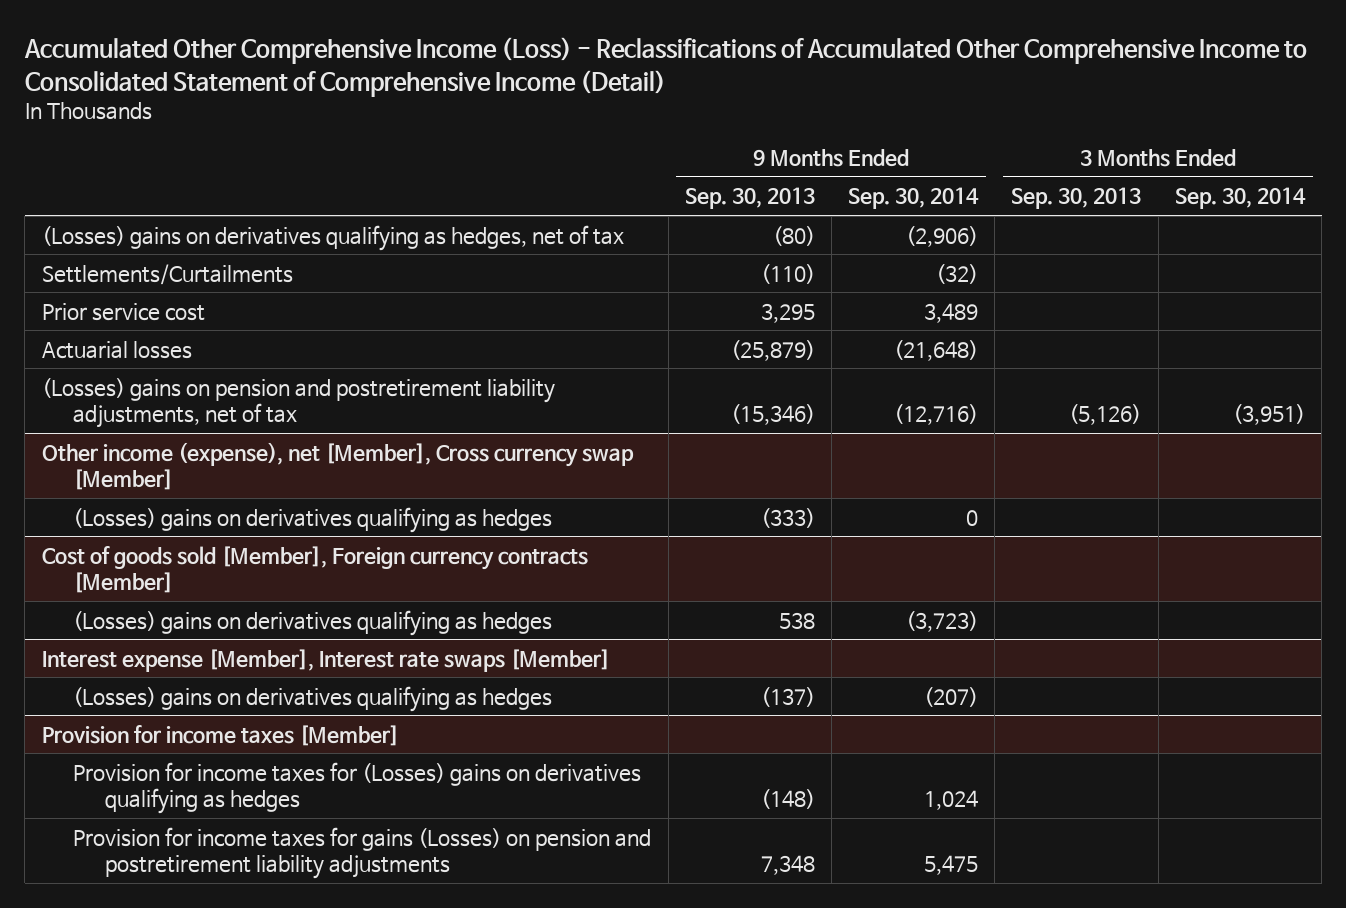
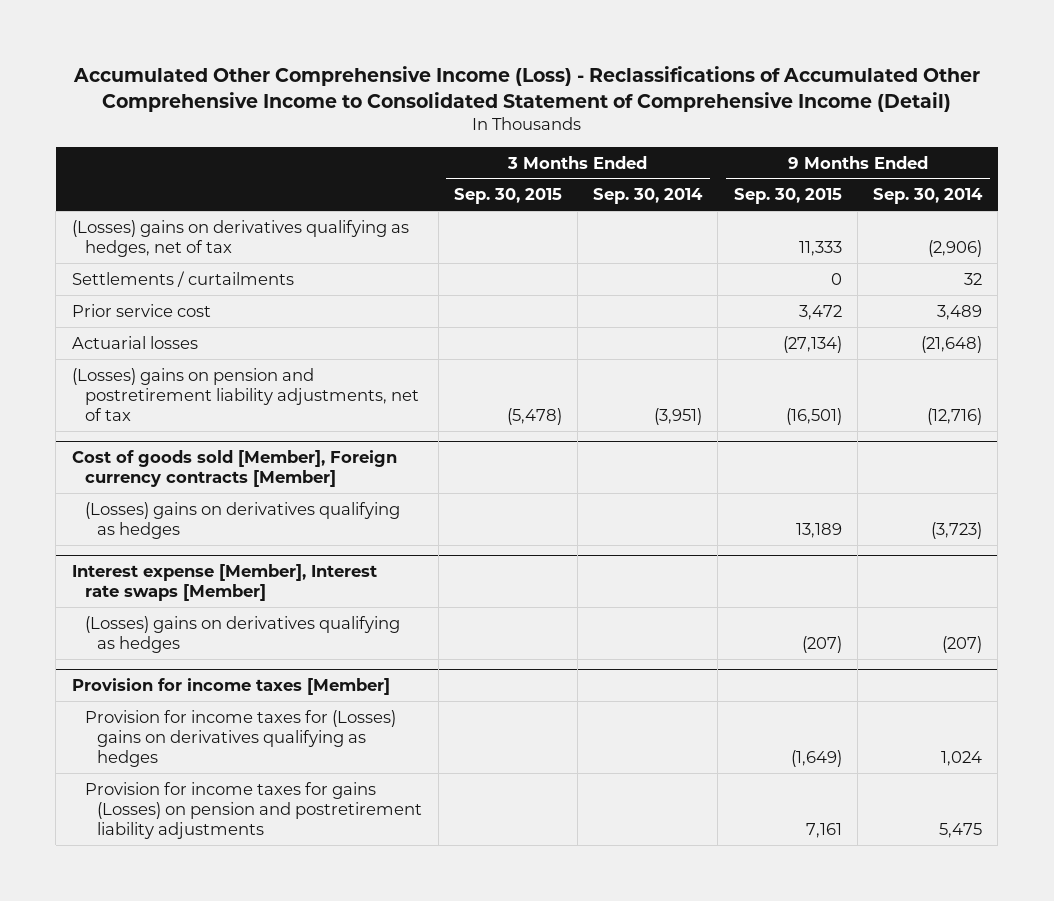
[684,187,815,210] Sep. 30, 2013 -> none
[1011,187,1142,210] Sep. 30, 2013 -> none
none -> [453,188,562,205] Sep. 30, 2015
none -> [733,188,842,205] Sep. 30, 2015
[41,263,293,285] Settlements/Curtailments -> [71,270,294,287] Settlements / curtailments
[936,263,979,284] (32) -> [963,272,982,285] 32
[41,441,634,490] Other income (expense), net [Member], Cross currency swap [Member] -> none
[73,506,553,533] (Losses) gains on derivatives qualifying as hedges -> none

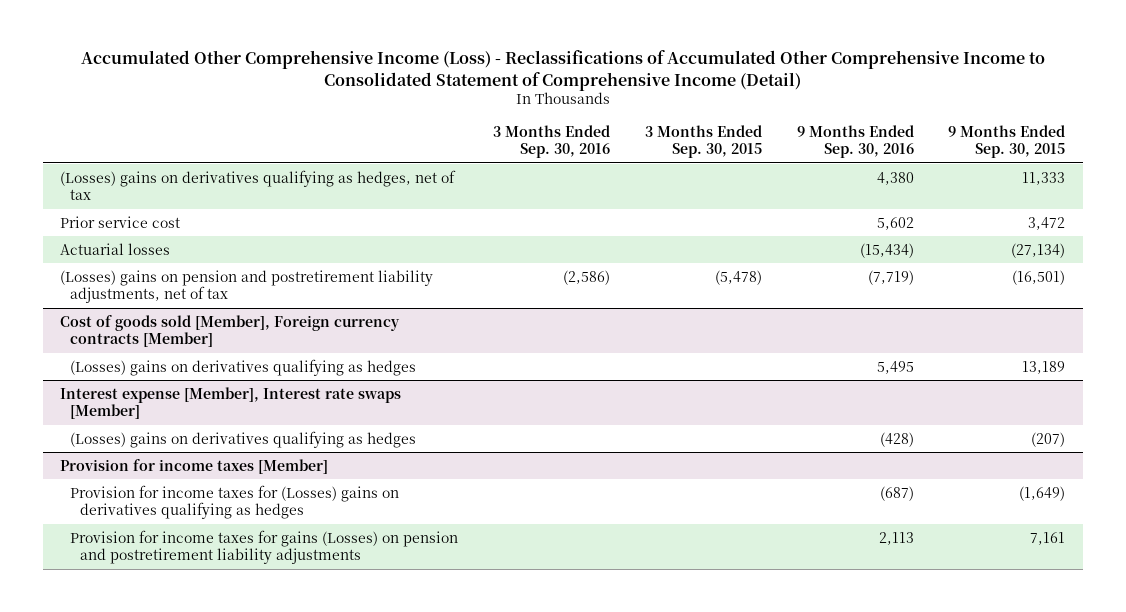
[593,188,704,205] Sep. 30, 2014 -> none
[872,188,983,205] Sep. 30, 2014 -> none
none -> [493,124,611,159] 3 Months Ended Sep. 30, 2016
none -> [796,124,914,159] 9 Months Ended Sep. 30, 2016
[71,270,294,287] Settlements / curtailments -> none

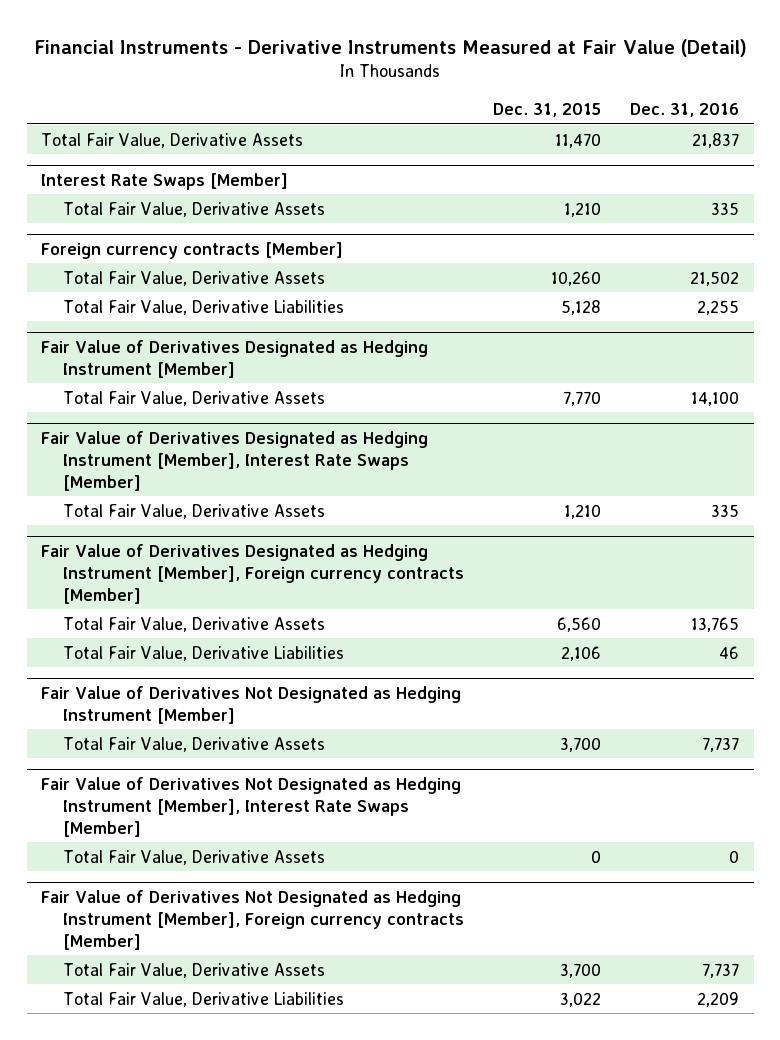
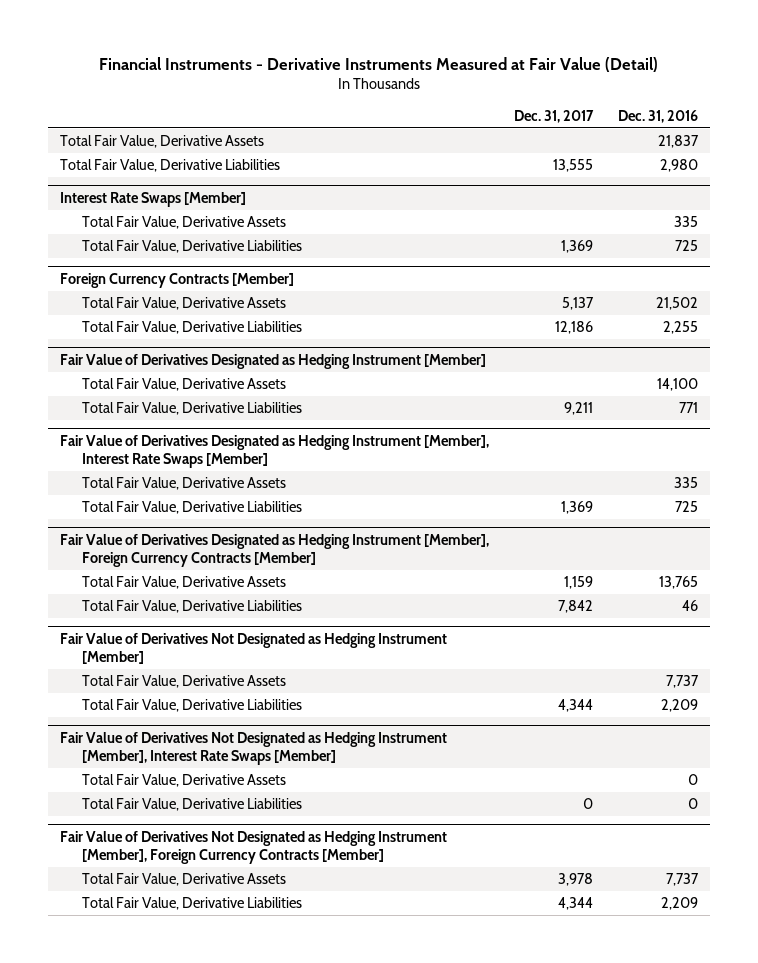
[493,102,602,117] Dec. 31, 2015 -> none
none -> [514,109,595,123] Dec. 31, 2017
none -> [60,159,281,173] Total Fair Value, Derivative Liabilities
none -> [82,240,303,254] Total Fair Value, Derivative Liabilities
[41,241,344,259] Foreign currency contracts [Member] -> [60,273,295,289] Foreign Currency Contracts [Member]
none -> [82,402,303,416] Total Fair Value, Derivative Liabilities
none -> [82,501,303,515] Total Fair Value, Derivative Liabilities
[41,543,465,604] Fair Value of Derivatives Designated as Hedging Instrument [Member], Foreign currency contracts [Member] -> [60,534,490,567] Fair Value of Derivatives Designated as Hedging Instrument [Member], Foreign Currency Contracts [Member]
none -> [82,699,303,713] Total Fair Value, Derivative Liabilities
none -> [82,798,303,812] Total Fair Value, Derivative Liabilities
[41,889,465,950] Fair Value of Derivatives Not Designated as Hedging Instrument [Member], Foreign currency contracts [Member] -> [60,831,448,864] Fair Value of Derivatives Not Designated as Hedging Instrument [Member], Foreign Currency Contracts [Member]

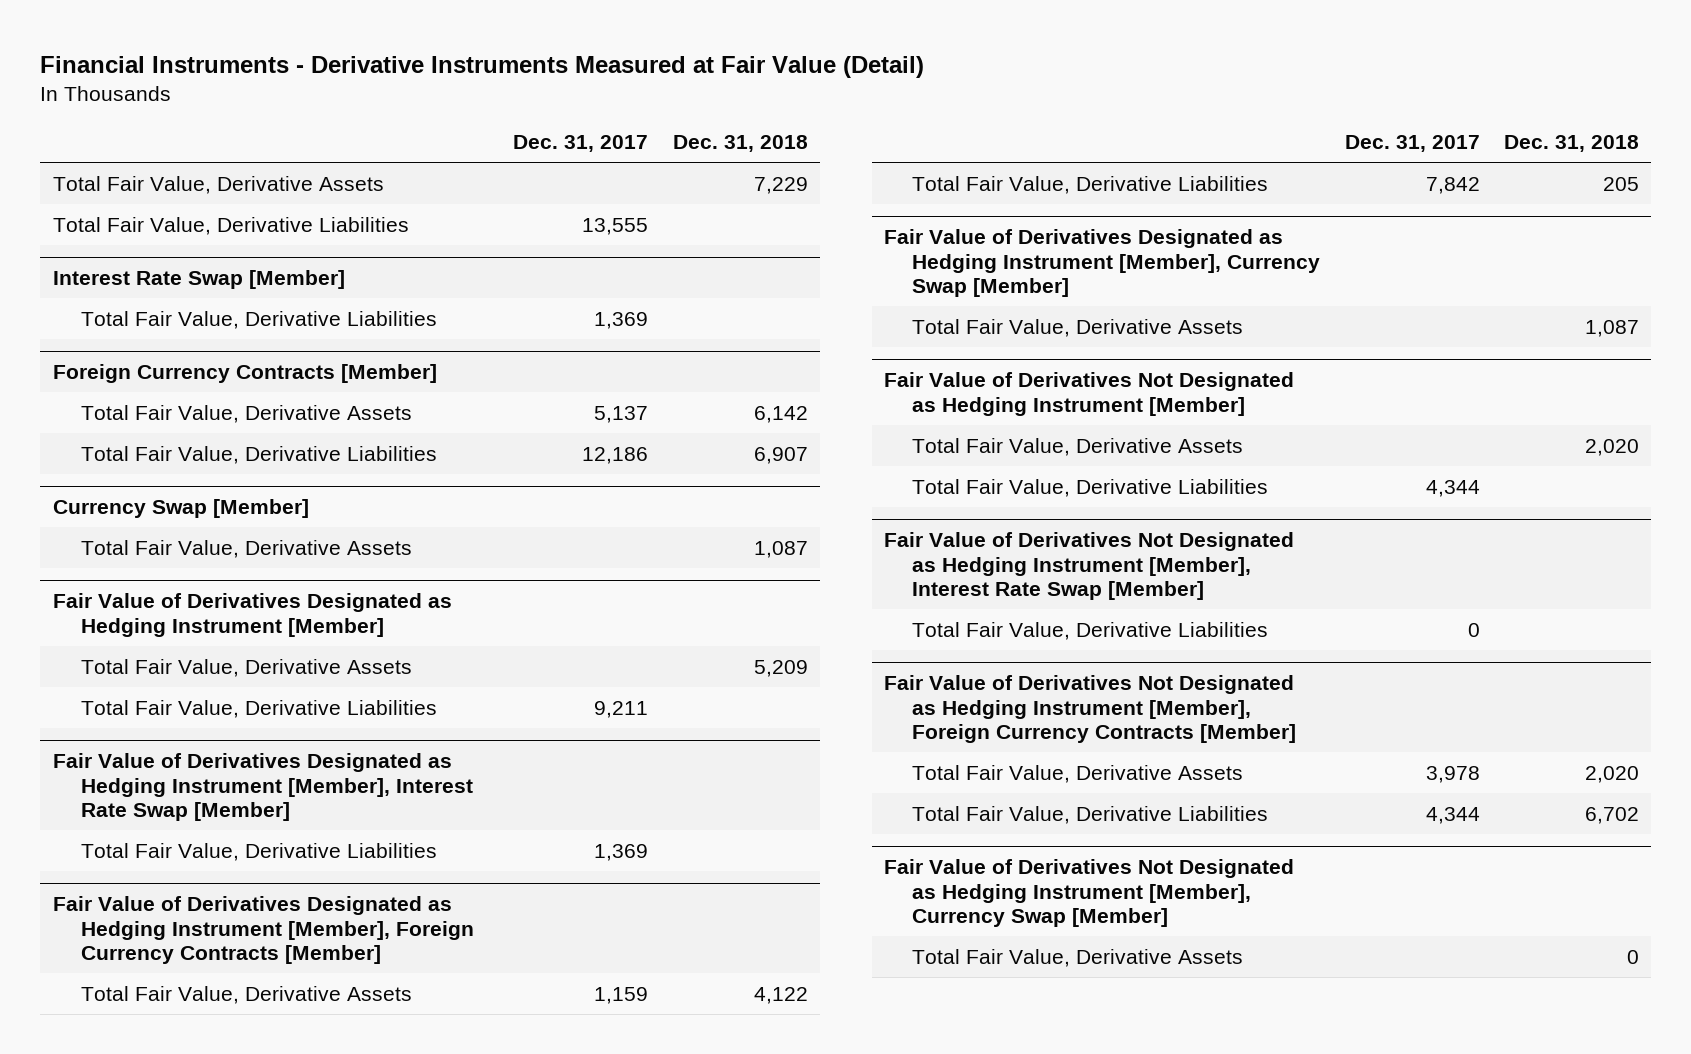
[617,109,698,123] Dec. 31, 2016 -> none
none -> [672,135,808,153] Dec. 31, 2018
[82,216,287,230] Total Fair Value, Derivative Assets -> none
[60,192,247,208] Interest Rate Swaps [Member] -> [52,269,345,289] Interest Rate Swap [Member]
none -> [52,498,309,518] Currency Swap [Member]
none -> [80,539,412,558] Total Fair Value, Derivative Assets
[82,477,287,491] Total Fair Value, Derivative Assets -> none
[60,435,490,468] Fair Value of Derivatives Designated as Hedging Instrument [Member], Interest Rate Swaps [Member] -> [52,752,473,822] Fair Value of Derivatives Designated as Hedging Instrument [Member], Interest Rate Swap [Member]
none -> [883,228,1321,298] Fair Value of Derivatives Designated as Hedging Instrument [Member], Currency Swap [Member]
none -> [912,318,1244,337] Total Fair Value, Derivative Assets
[82,774,287,788] Total Fair Value, Derivative Assets -> none
[60,732,448,765] Fair Value of Derivatives Not Designated as Hedging Instrument [Member], Interest Rate Swaps [Member] -> [883,531,1294,601] Fair Value of Derivatives Not Designated as Hedging Instrument [Member], Interest Rate Swap [Member]
none -> [883,858,1294,928] Fair Value of Derivatives Not Designated as Hedging Instrument [Member], Currency Swap [Member]
none -> [912,948,1244,967] Total Fair Value, Derivative Assets

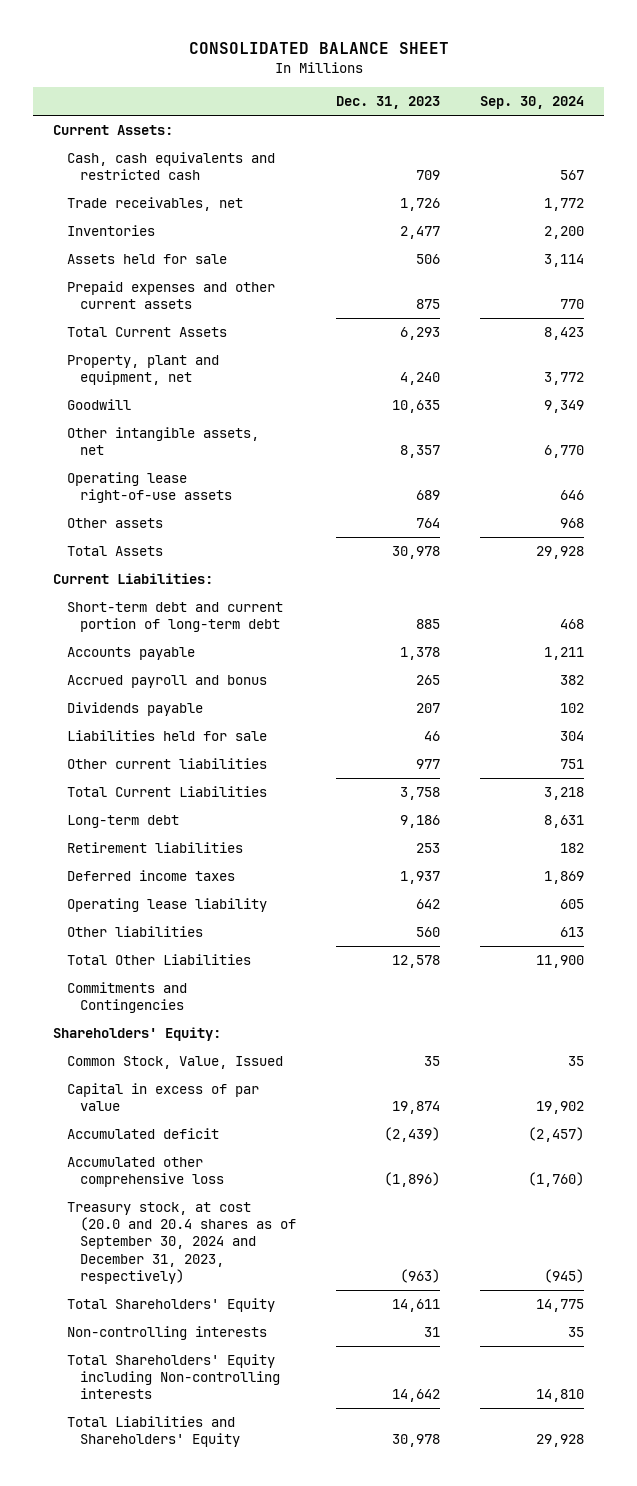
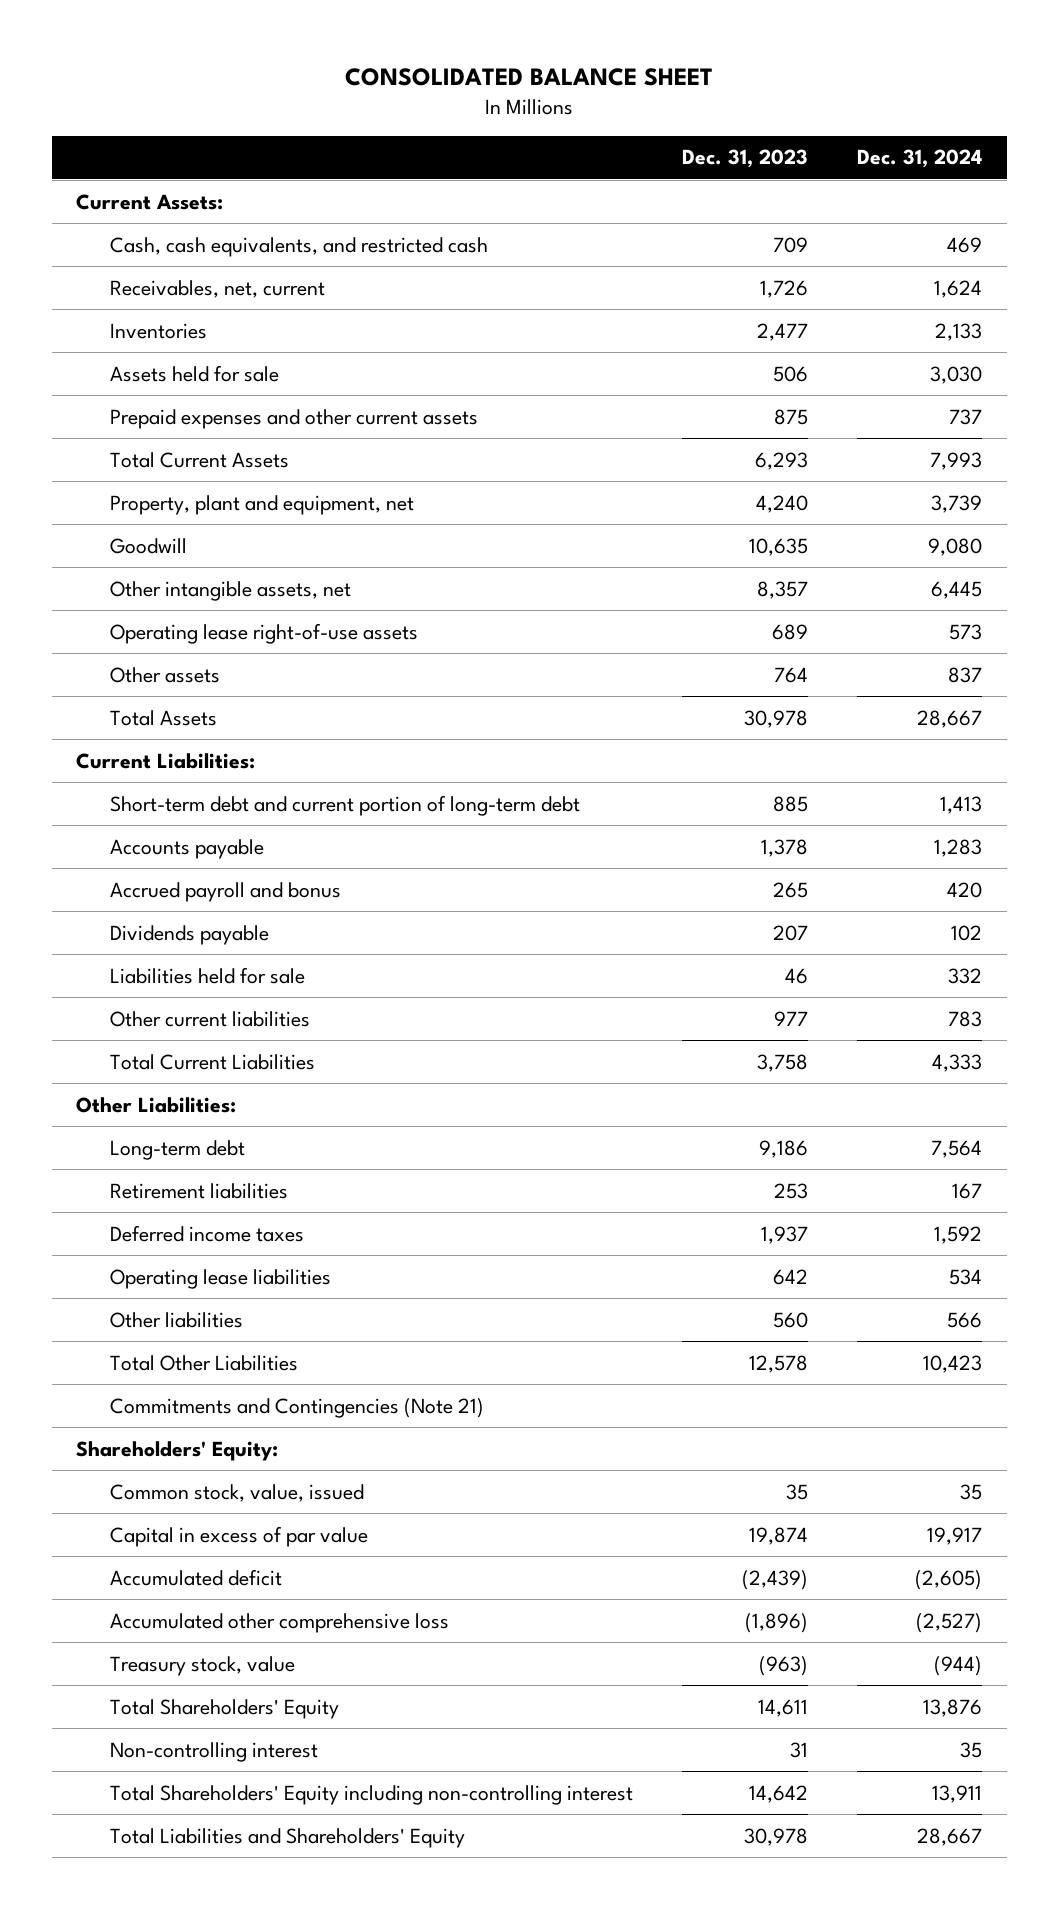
[480,96,585,110] Sep. 30, 2024 -> none
none -> [857,149,983,169] Dec. 31, 2024
[66,152,275,181] Cash, cash equivalents and restricted cash -> [110,236,489,257] Cash, cash equivalents, and restricted cash
[66,197,243,212] Trade receivables, net -> [110,279,326,298] Receivables, net, current
none -> [76,1096,237,1113] Other Liabilities:
[66,898,267,913] Operating lease liability -> [110,1268,332,1289] Operating lease liabilities
[66,982,187,1014] Commitments and Contingencies -> [110,1397,485,1418] Commitments and Contingencies (Note 21)
[66,1056,283,1070] Common Stock, Value, Issued -> [110,1483,365,1502] Common stock, value, issued
[66,1202,297,1284] Treasury stock, at cost (20.0 and 20.4 shares as of September 30, 2024 and December 31, 2023, respectively) -> [110,1655,296,1676] Treasury stock, value
[66,1326,267,1341] Non-controlling interests -> [110,1741,319,1762] Non-controlling interest
[66,1354,281,1400] Total Shareholders' Equity including Non-controlling interests -> [110,1784,634,1805] Total Shareholders' Equity including non-controlling interest

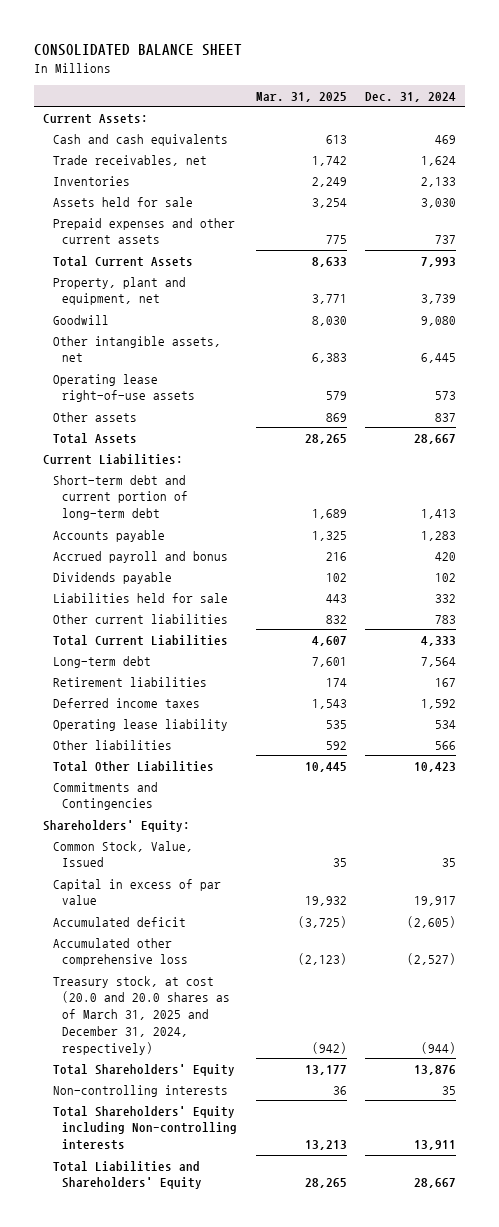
[682,149,809,169] Dec. 31, 2023 -> none
none -> [255,91,347,102] Mar. 31, 2025
[110,236,489,257] Cash, cash equivalents, and restricted cash -> [52,133,228,146] Cash and cash equivalents
[110,279,326,298] Receivables, net, current -> [52,154,207,166] Trade receivables, net
[76,1096,237,1113] Other Liabilities: -> none
[110,1268,332,1289] Operating lease liabilities -> [52,718,228,731] Operating lease liability
[110,1397,485,1418] Commitments and Contingencies (Note 21) -> [52,781,158,811] Commitments and Contingencies
[110,1483,365,1502] Common stock, value, issued -> [52,840,193,868] Common Stock, Value, Issued
[110,1655,296,1676] Treasury stock, value -> [52,975,231,1055] Treasury stock, at cost (20.0 and 20.0 shares as of March 31, 2025 and December 31, 2024, respectively)
[110,1741,319,1762] Non-controlling interest -> [52,1084,228,1097] Non-controlling interests
[110,1784,634,1805] Total Shareholders' Equity including non-controlling interest -> [52,1105,238,1151] Total Shareholders' Equity including Non-controlling interests

